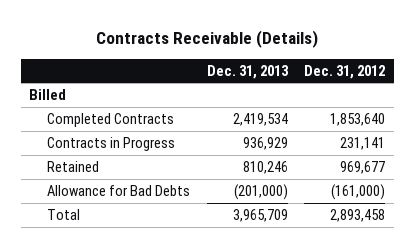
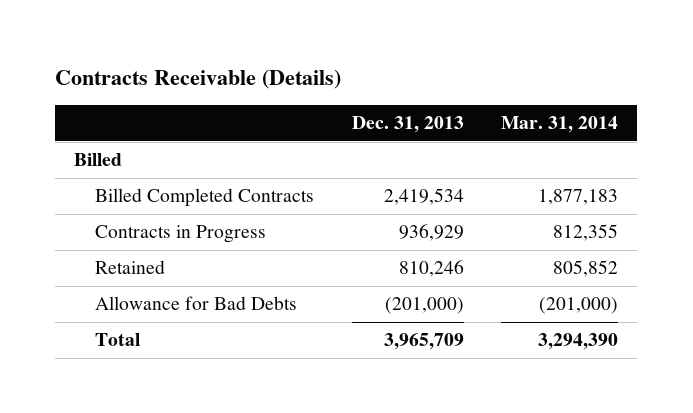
[304,64,386,79] Dec. 31, 2012 -> none
none -> [501,116,619,134] Mar. 31, 2014
[46,113,174,128] Completed Contracts -> [95,188,315,208] Billed Completed Contracts

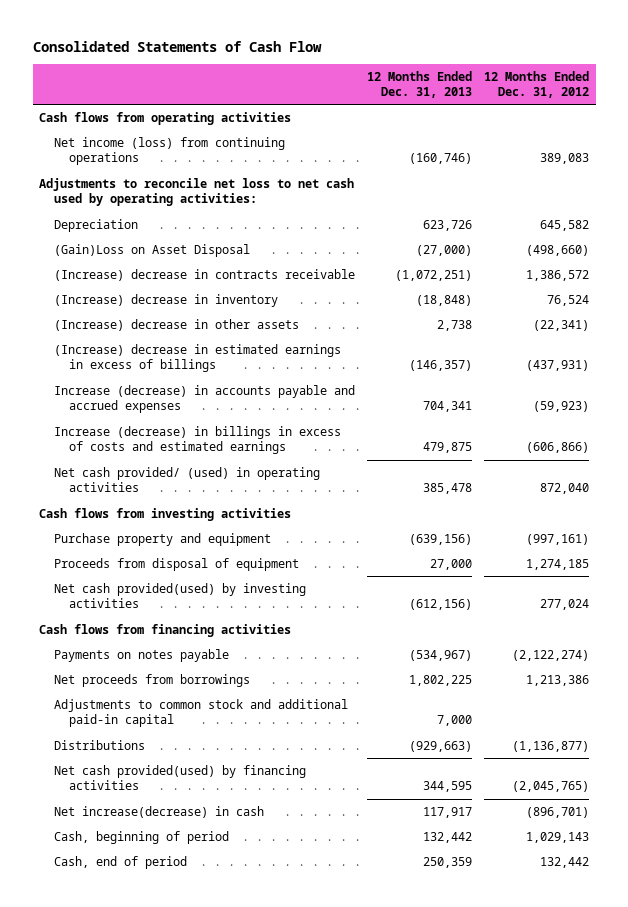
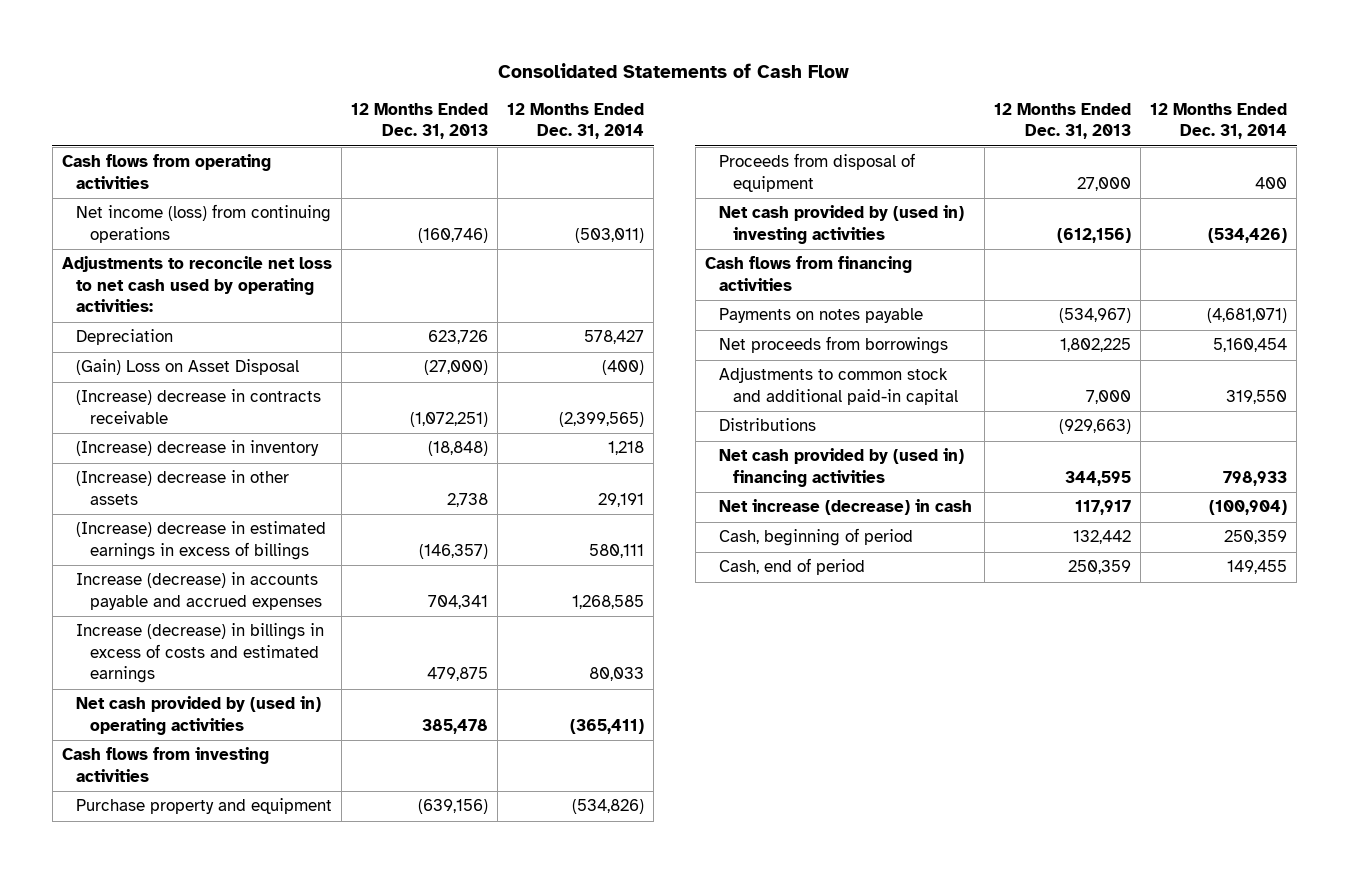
[484,70,590,99] 12 Months Ended Dec. 31, 2012 -> none
none -> [507,102,645,140] 12 Months Ended Dec. 31, 2014
[53,243,250,257] (Gain)Loss on Asset Disposal -> [76,359,300,376] (Gain) Loss on Asset Disposal
[53,466,320,493] Net cash provided/ (used) in operating activities -> [76,696,322,735] Net cash provided by (used in) operating activities
[53,582,306,609] Net cash provided(used) by investing activities -> [718,205,964,244] Net cash provided by (used in) investing activities
[53,764,306,791] Net cash provided(used) by financing activities -> [718,448,964,487] Net cash provided by (used in) financing activities
[53,805,264,818] Net increase(decrease) in cash -> [718,499,972,516] Net increase (decrease) in cash

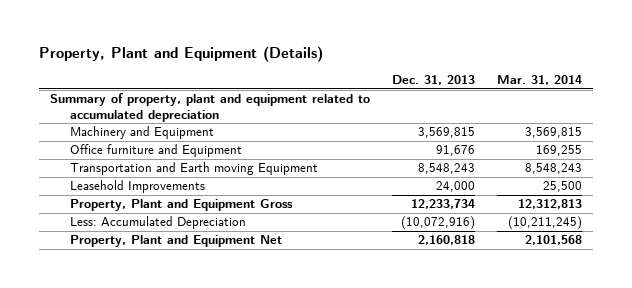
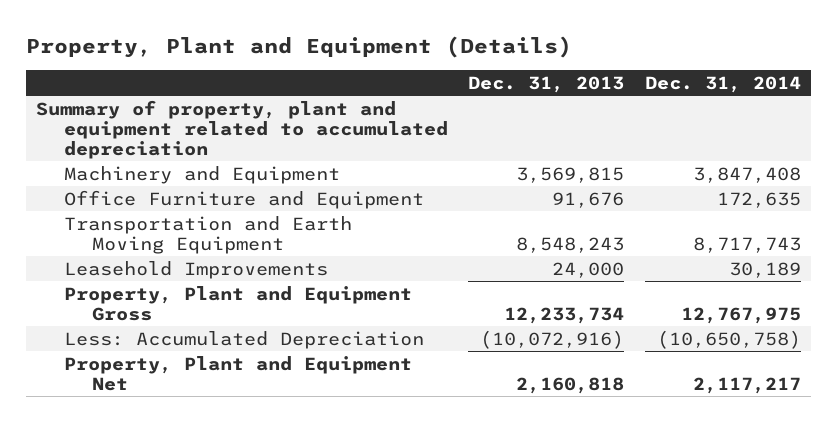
[497,74,583,85] Mar. 31, 2014 -> none
none -> [644,75,801,93] Dec. 31, 2014
[69,144,242,158] Office furniture and Equipment -> [63,189,424,209] Office Furniture and Equipment
[69,162,318,176] Transportation and Earth moving Equipment -> [63,215,352,254] Transportation and Earth Moving Equipment

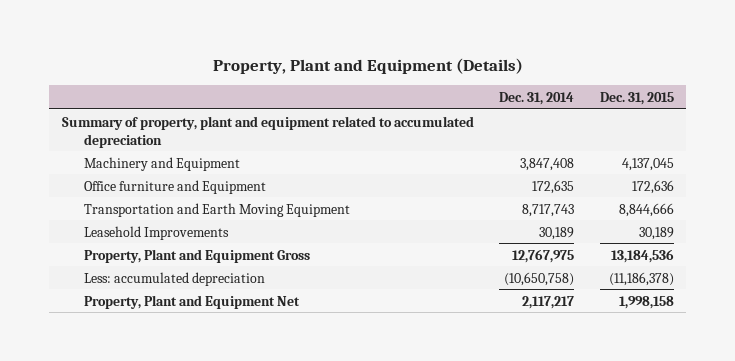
[468,75,625,93] Dec. 31, 2013 -> none
none -> [599,91,674,105] Dec. 31, 2015
[63,189,424,209] Office Furniture and Equipment -> [84,179,267,194] Office furniture and Equipment
[63,330,424,349] Less: Accumulated Depreciation -> [84,271,266,286] Less: accumulated depreciation

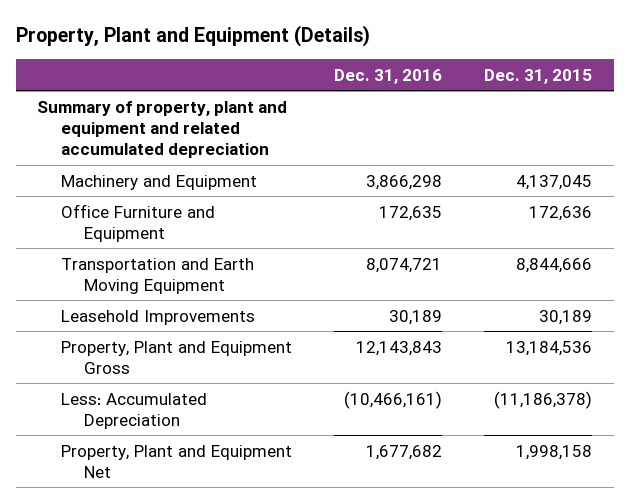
[499,91,575,105] Dec. 31, 2014 -> none
none -> [334,68,443,84] Dec. 31, 2016
[61,115,474,148] Summary of property, plant and equipment related to accumulated depreciation -> [37,100,288,158] Summary of property, plant and equipment and related accumulated depreciation
[84,179,267,194] Office furniture and Equipment -> [60,203,215,242] Office Furniture and Equipment
[84,271,266,286] Less: accumulated depreciation -> [60,392,207,429] Less: Accumulated Depreciation

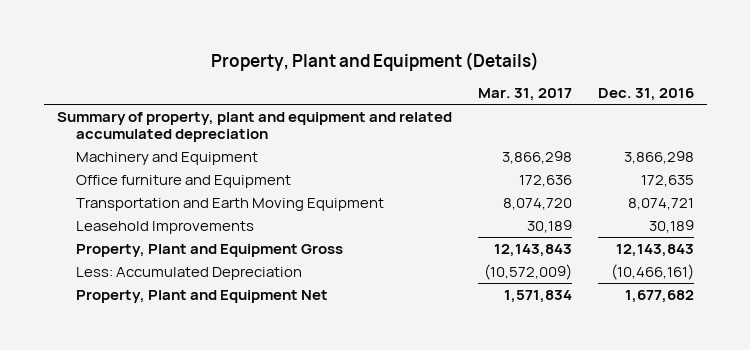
[484,68,593,84] Dec. 31, 2015 -> none
none -> [477,88,572,102] Mar. 31, 2017
[60,203,215,242] Office Furniture and Equipment -> [76,174,292,188] Office furniture and Equipment

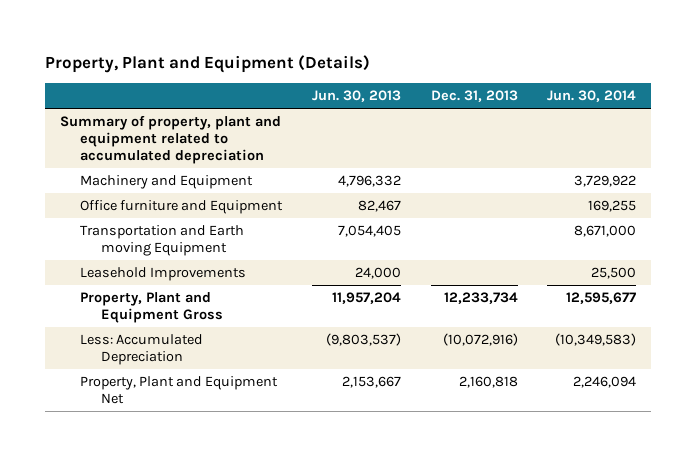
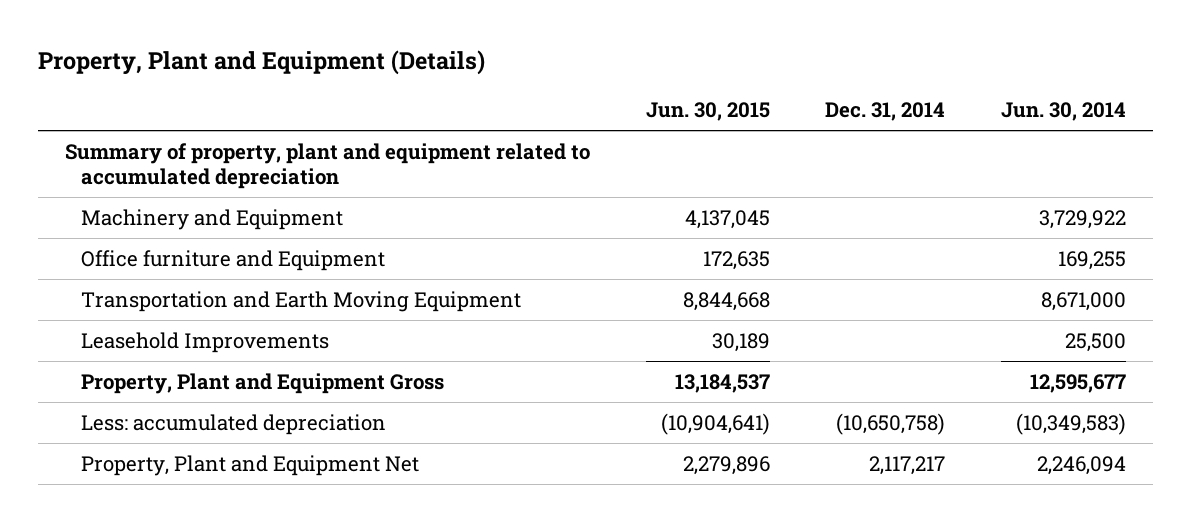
[312,89,402,102] Jun. 30, 2013 -> none
[430,89,518,102] Dec. 31, 2013 -> none
none -> [645,102,770,122] Jun. 30, 2015
none -> [825,102,946,122] Dec. 31, 2014
[80,225,245,257] Transportation and Earth moving Equipment -> [81,290,522,312] Transportation and Earth Moving Equipment
[80,334,204,366] Less: Accumulated Depreciation -> [81,413,387,435] Less: accumulated depreciation

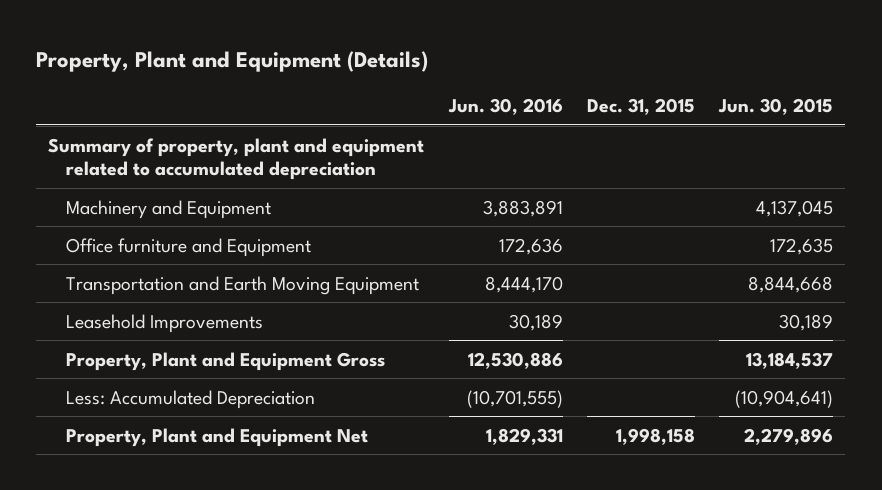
[825,102,946,122] Dec. 31, 2014 -> none
[1000,102,1126,122] Jun. 30, 2014 -> none
none -> [447,98,563,116] Jun. 30, 2016
none -> [586,98,695,116] Dec. 31, 2015
[81,413,387,435] Less: accumulated depreciation -> [66,389,316,409] Less: Accumulated Depreciation

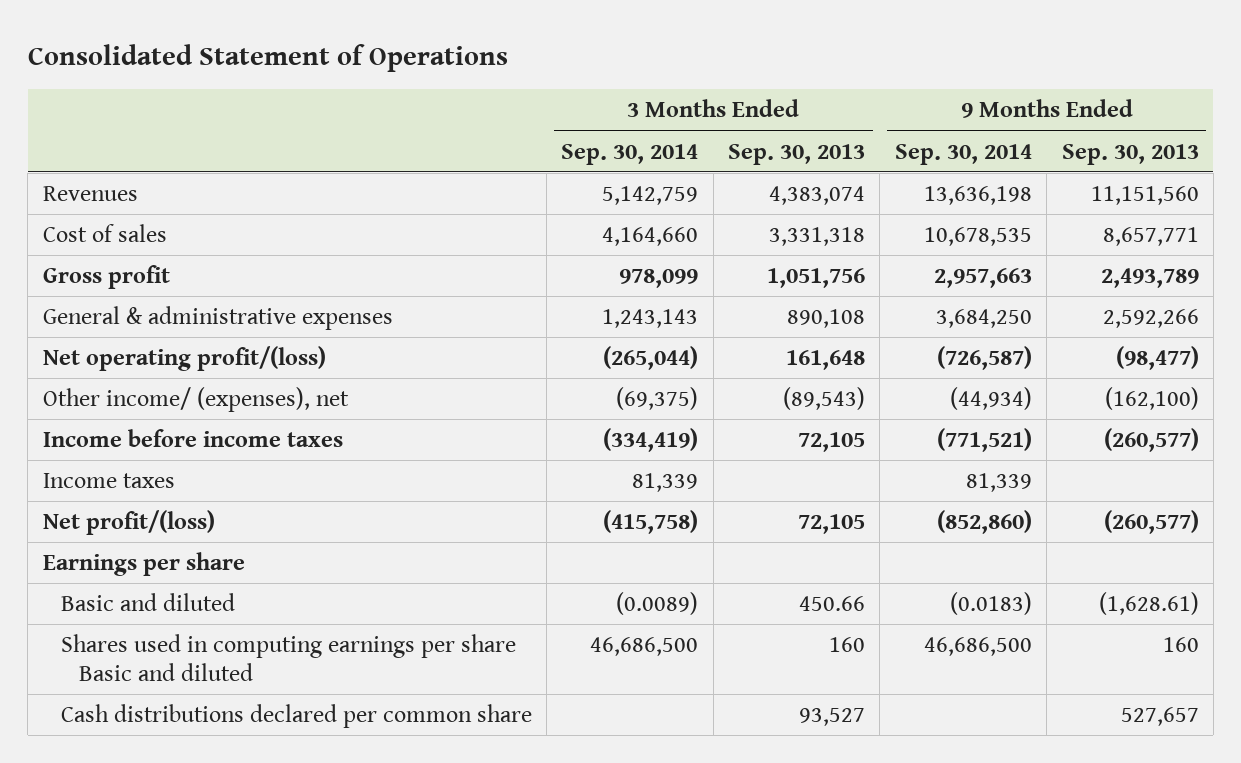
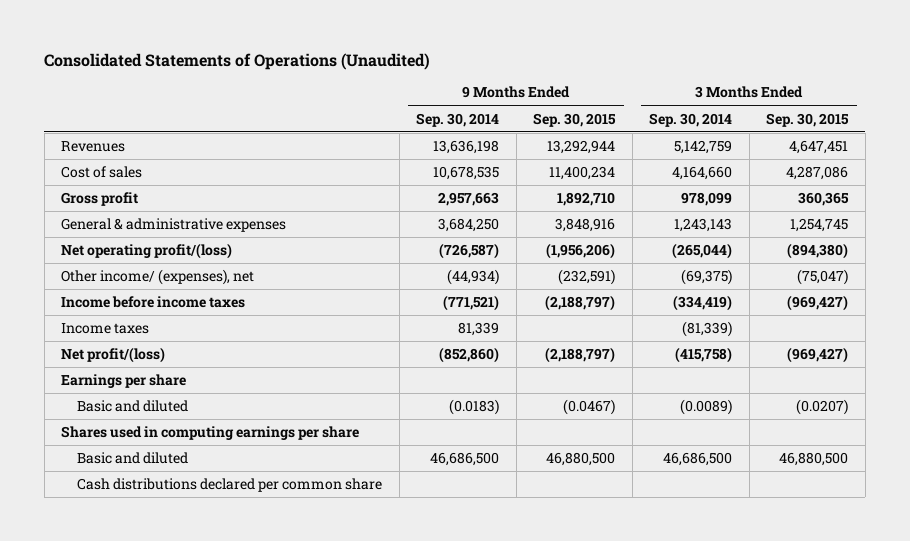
[27,43,508,72] Consolidated Statement of Operations -> [44,52,431,70] Consolidated Statements of Operations (Unaudited)
[728,143,866,165] Sep. 30, 2013 -> none
[1061,143,1199,165] Sep. 30, 2013 -> none
none -> [533,112,617,127] Sep. 30, 2015
none -> [766,112,850,127] Sep. 30, 2015
[632,473,699,493] 81,339 -> [682,321,733,338] (81,339)
none -> [61,426,360,441] Shares used in computing earnings per share
[60,634,516,681] Shares used in computing earnings per share Basic and diluted -> [77,452,189,465] Basic and diluted

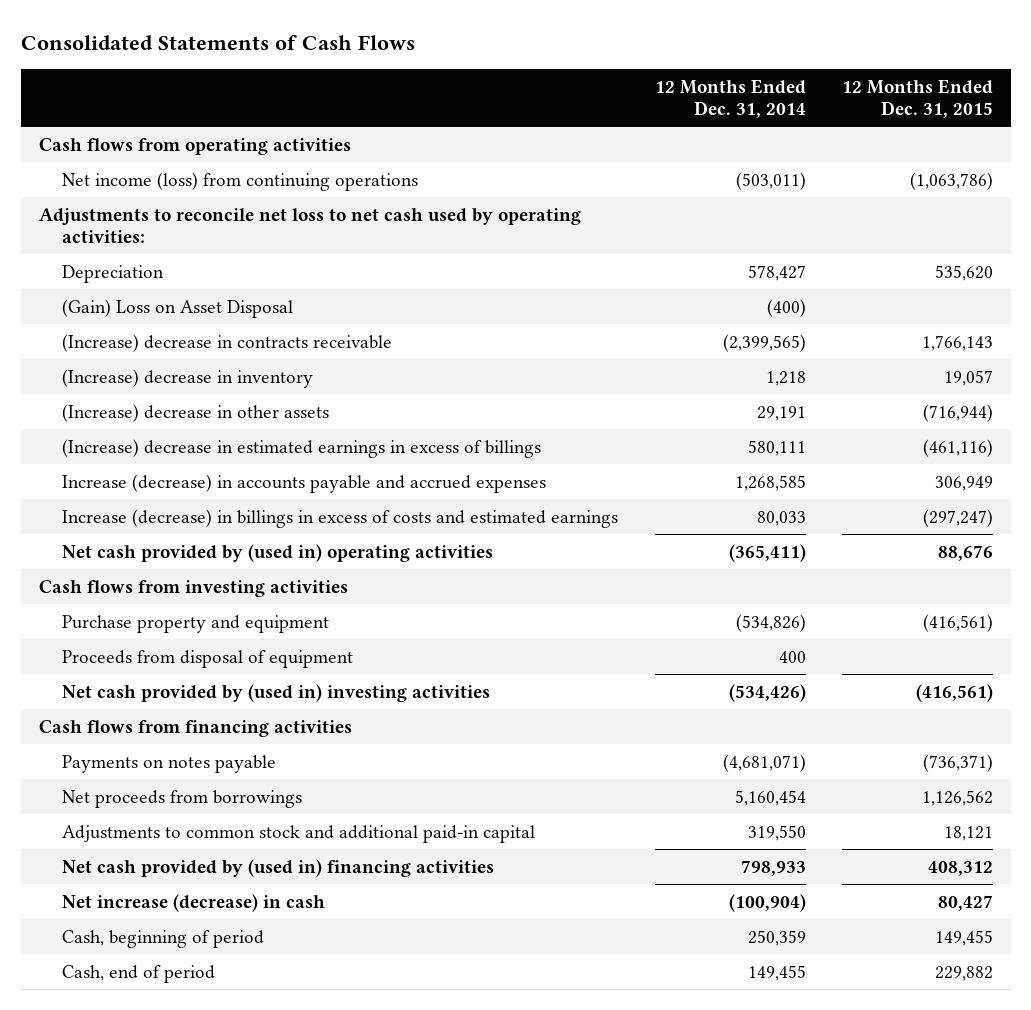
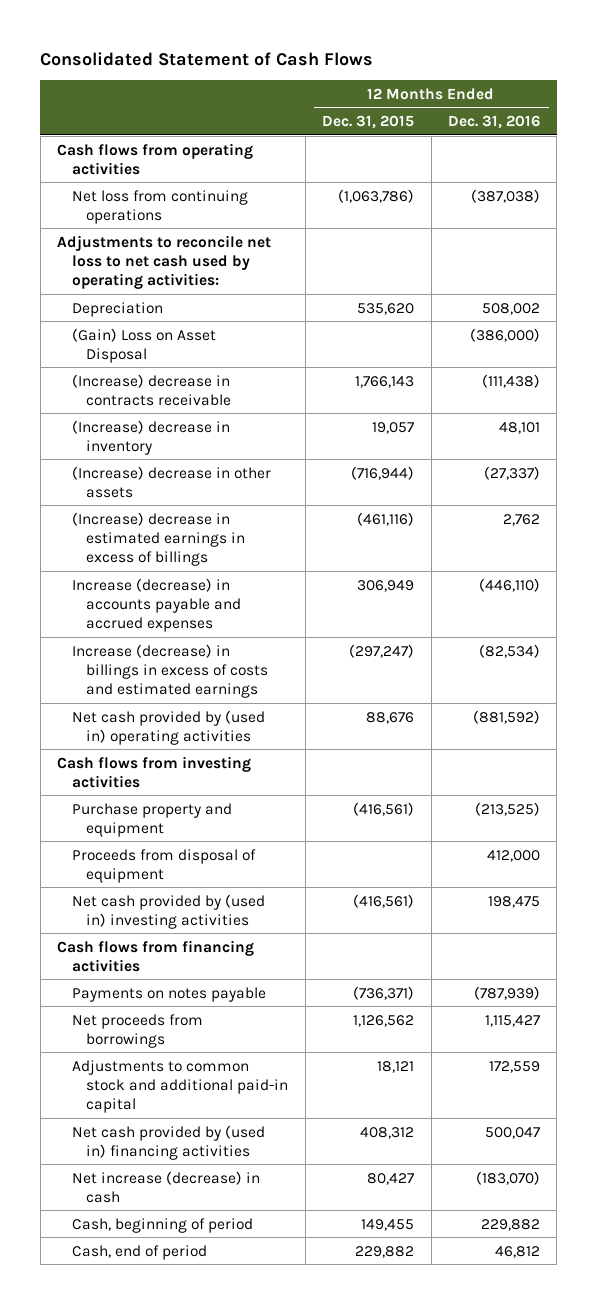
[20,35,415,51] Consolidated Statements of Cash Flows -> [40,51,374,66] Consolidated Statement of Cash Flows
[654,78,806,118] 12 Months Ended Dec. 31, 2014 -> none
none -> [448,114,541,129] Dec. 31, 2016
[62,171,419,191] Net income (loss) from continuing operations -> [71,189,248,224] Net loss from continuing operations

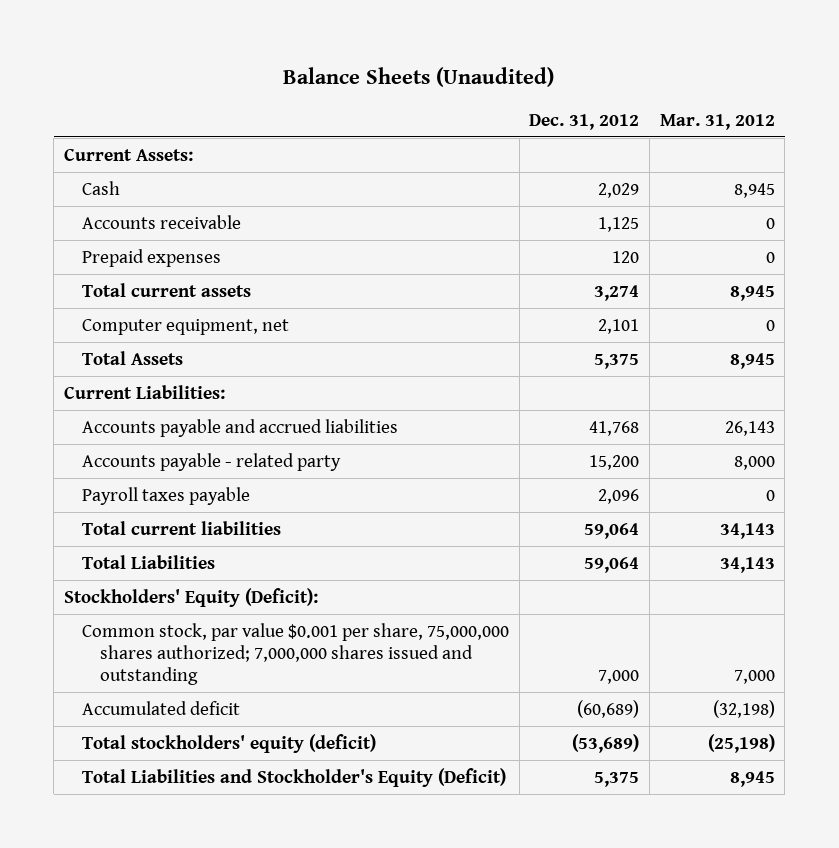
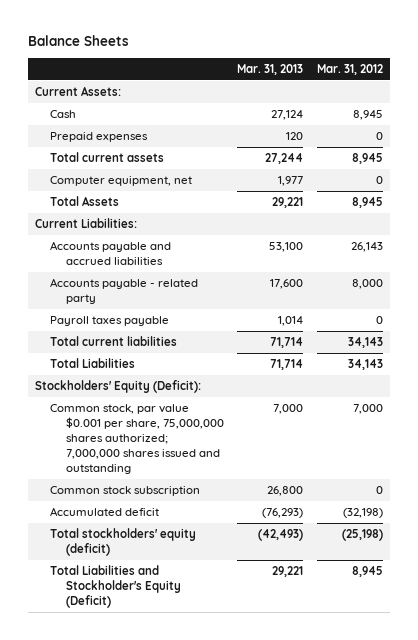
[283,66,555,87] Balance Sheets (Unaudited) -> [28,35,130,47] Balance Sheets
[529,113,640,130] Dec. 31, 2012 -> none
none -> [237,63,304,75] Mar. 31, 2013
[81,214,241,229] Accounts receivable -> none
none -> [50,486,201,497] Common stock subscription

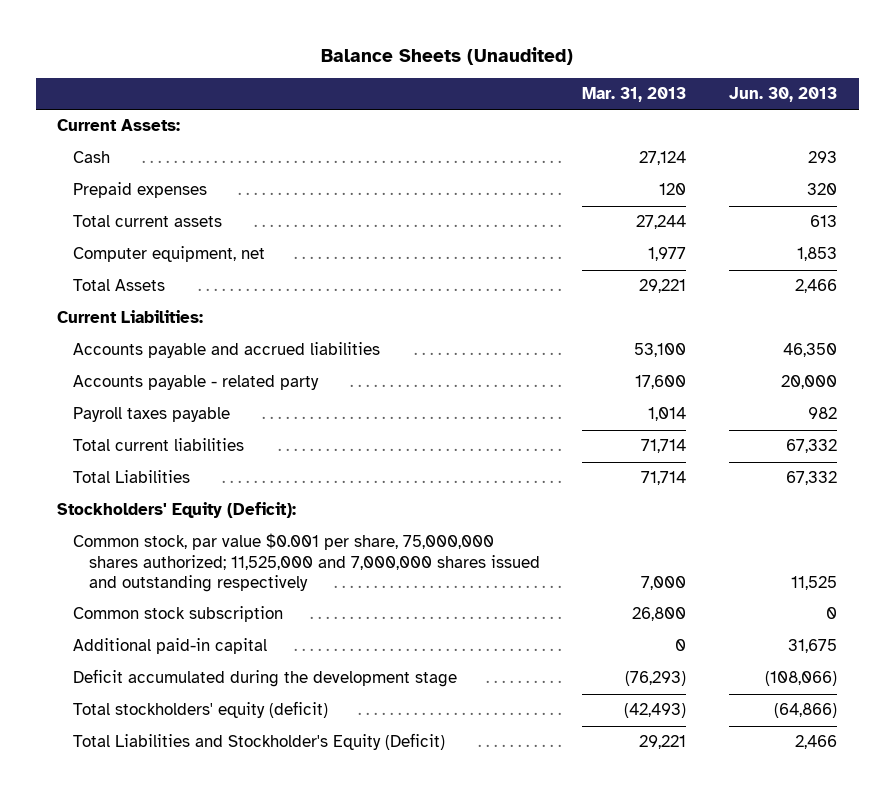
[28,35,130,47] Balance Sheets -> [321,46,574,65] Balance Sheets (Unaudited)
[317,63,384,75] Mar. 31, 2012 -> none
none -> [729,87,838,103] Jun. 30, 2013
[50,404,224,475] Common stock, par value $0.001 per share, 75,000,000 shares authorized; 7,000,000 shares issued and outstanding -> [72,533,540,592] Common stock, par value $0.001 per share, 75,000,000 shares authorized; 11,525,000 and 7,000,000 shares issued and outstanding respectively
none -> [72,638,267,655] Additional paid-in capital
[50,507,160,517] Accumulated deficit -> [72,669,457,688] Deficit accumulated during the development stage

